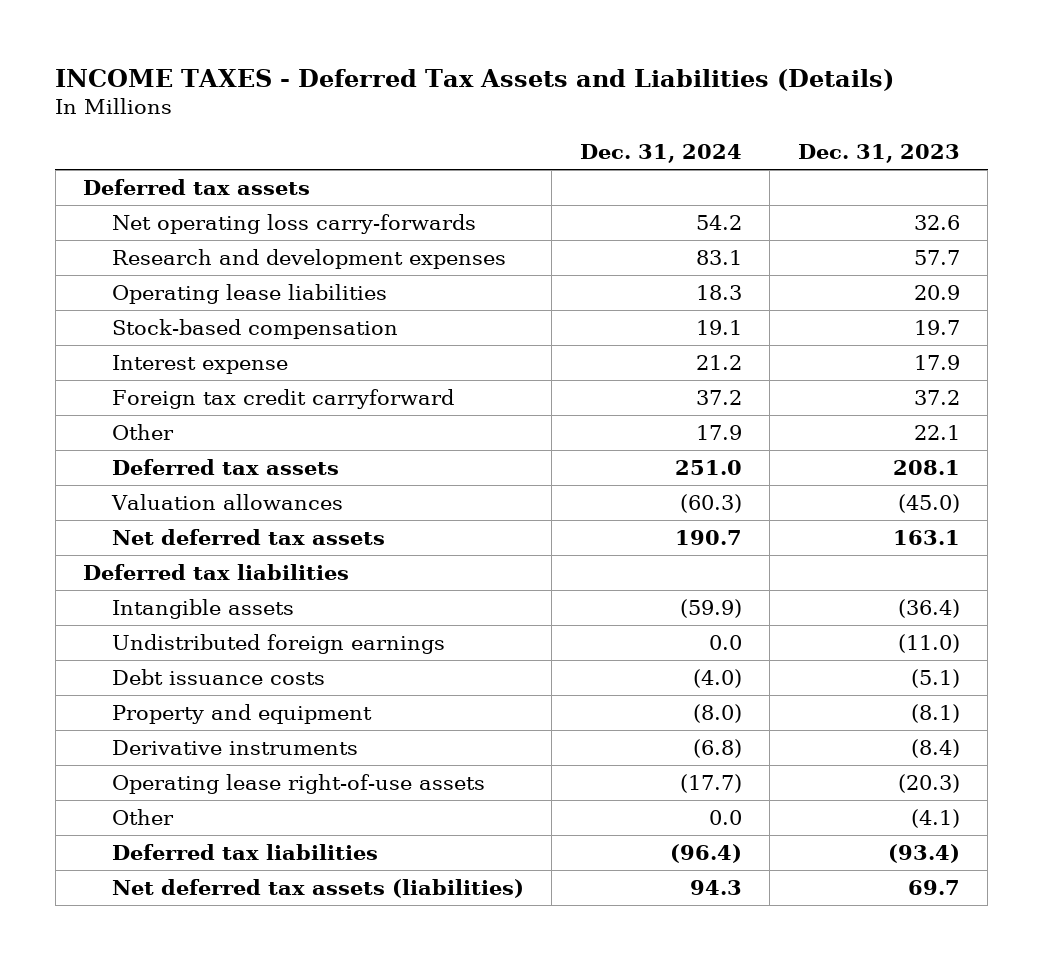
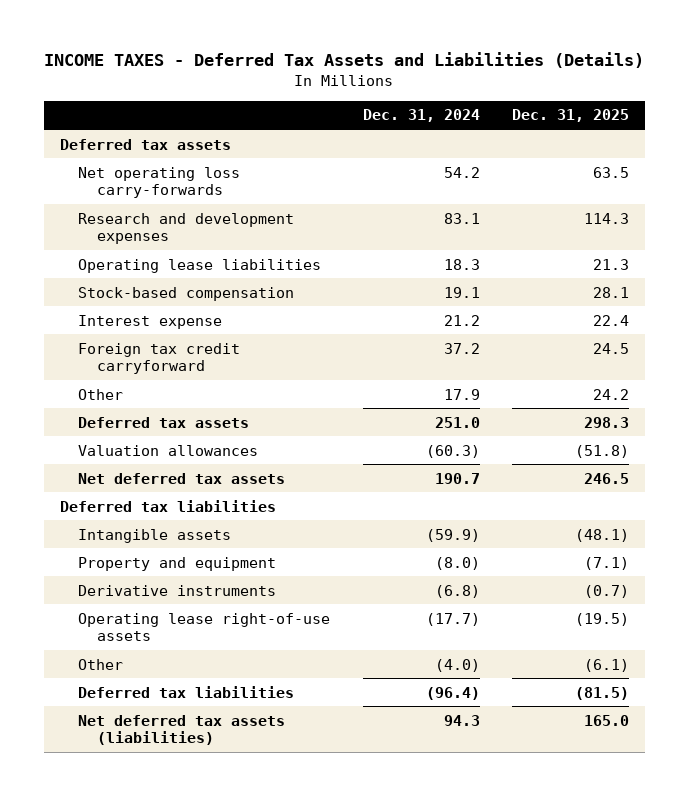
[797,144,960,164] Dec. 31, 2023 -> none
none -> [512,109,630,123] Dec. 31, 2025
[111,633,445,654] Undistributed foreign earnings -> none
[111,668,325,685] Debt issuance costs -> none
[708,809,742,825] 0.0 -> [434,658,480,672] (4.0)

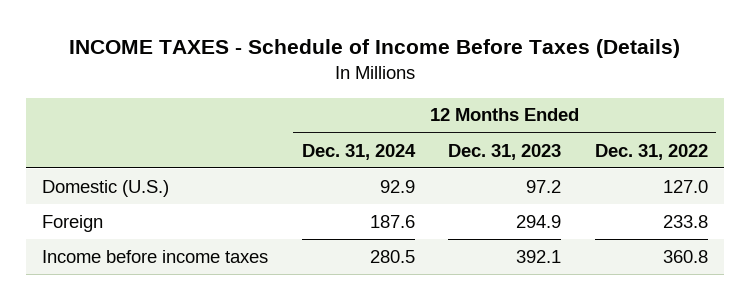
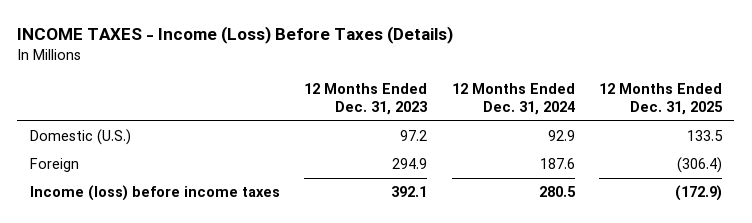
[69,39,681,59] INCOME TAXES - Schedule of Income Before Taxes (Details) -> [17,26,454,45] INCOME TAXES - Income (Loss) Before Taxes (Details)
[594,143,708,160] Dec. 31, 2022 -> none
none -> [598,82,723,116] 12 Months Ended Dec. 31, 2025
[42,249,269,263] Income before income taxes -> [29,185,280,202] Income (loss) before income taxes

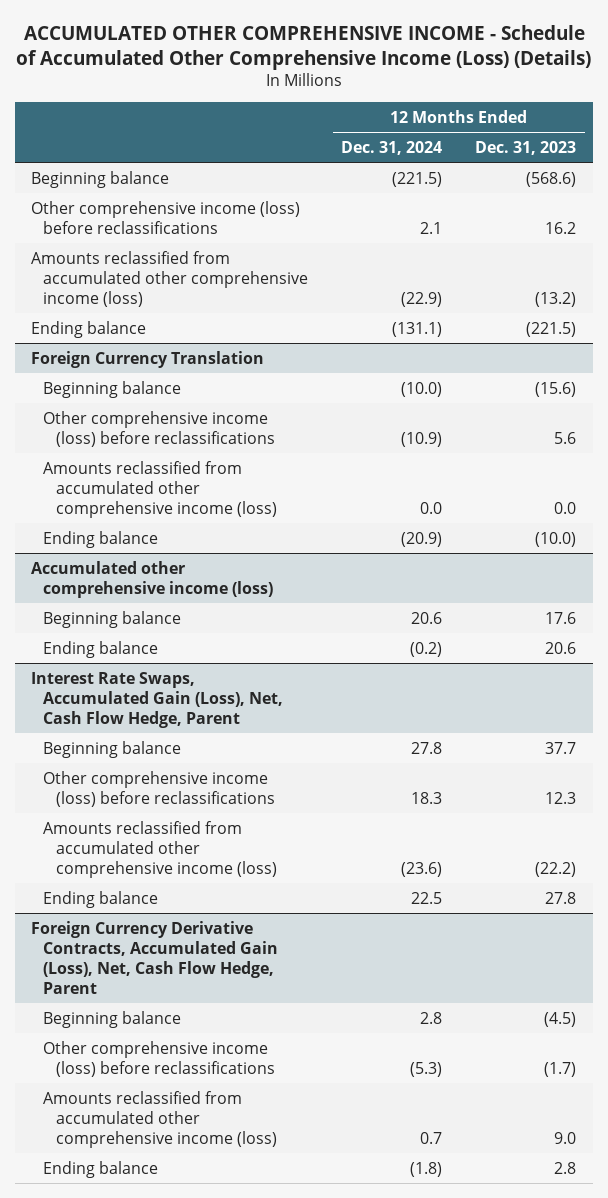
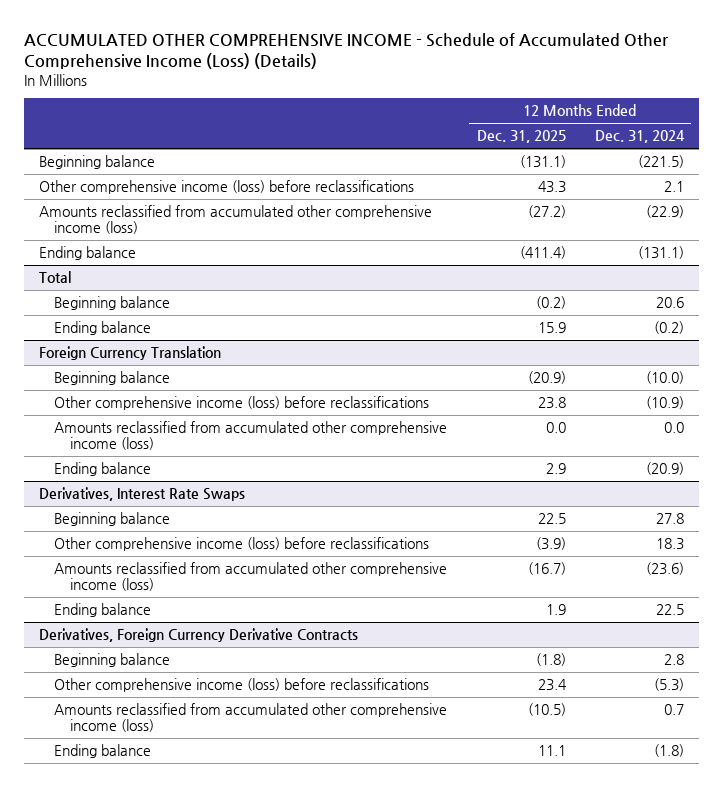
[475,140,577,155] Dec. 31, 2023 -> none
none -> [476,130,566,144] Dec. 31, 2025
none -> [38,271,71,284] Total
none -> [54,296,171,311] Beginning balance
none -> [54,321,152,336] Ending balance
[31,560,274,598] Accumulated other comprehensive income (loss) -> none
[43,610,182,628] Beginning balance -> none
[43,640,159,658] Ending balance -> none
[31,671,284,728] Interest Rate Swaps, Accumulated Gain (Loss), Net, Cash Flow Hedge, Parent -> none
none -> [38,487,245,502] Derivatives, Interest Rate Swaps
[31,920,279,994] Foreign Currency Derivative Contracts, Accumulated Gain (Loss), Net, Cash Flow Hedge, Parent -> none
none -> [38,628,358,643] Derivatives, Foreign Currency Derivative Contracts

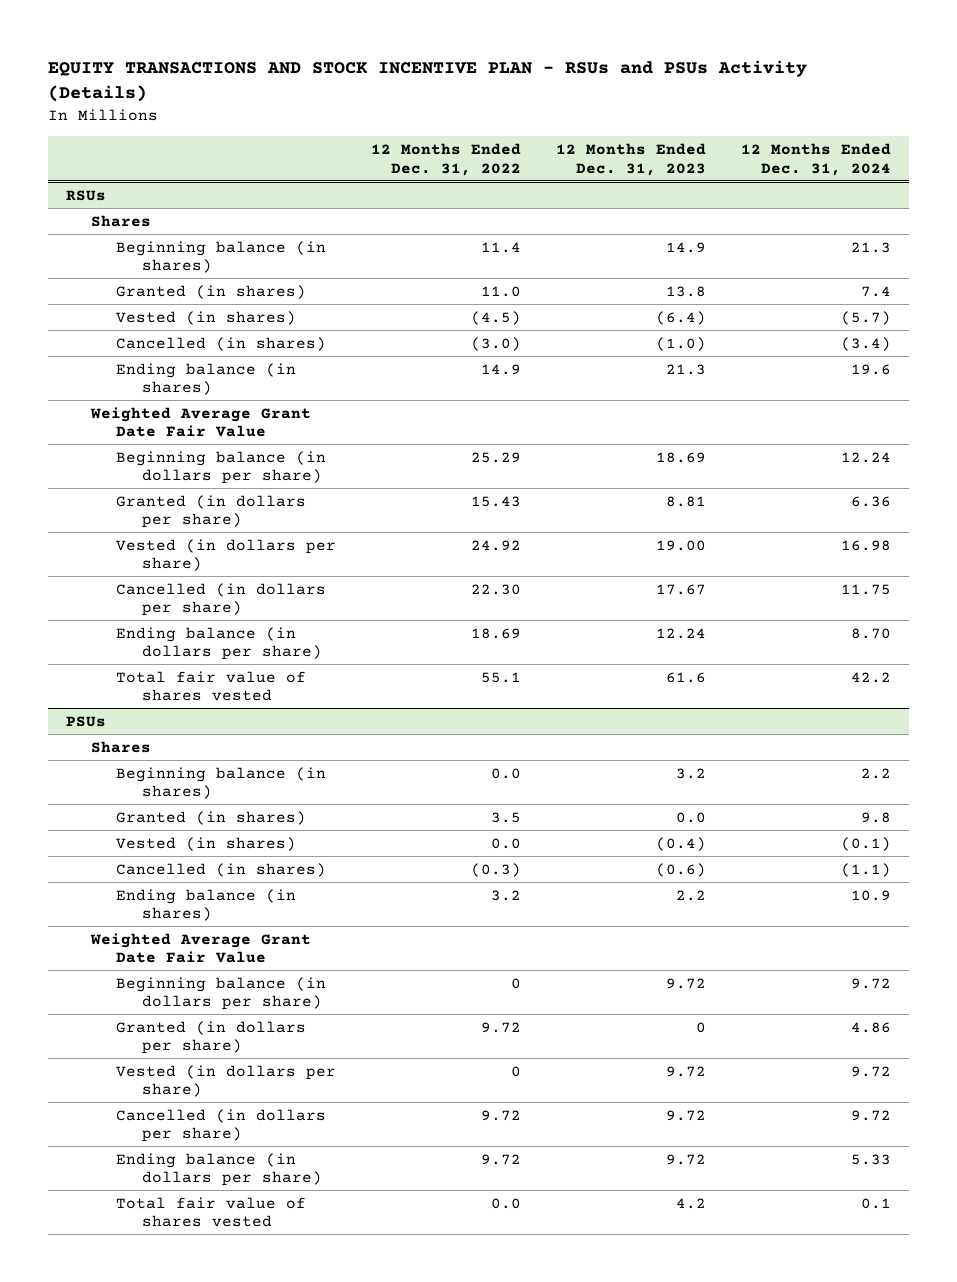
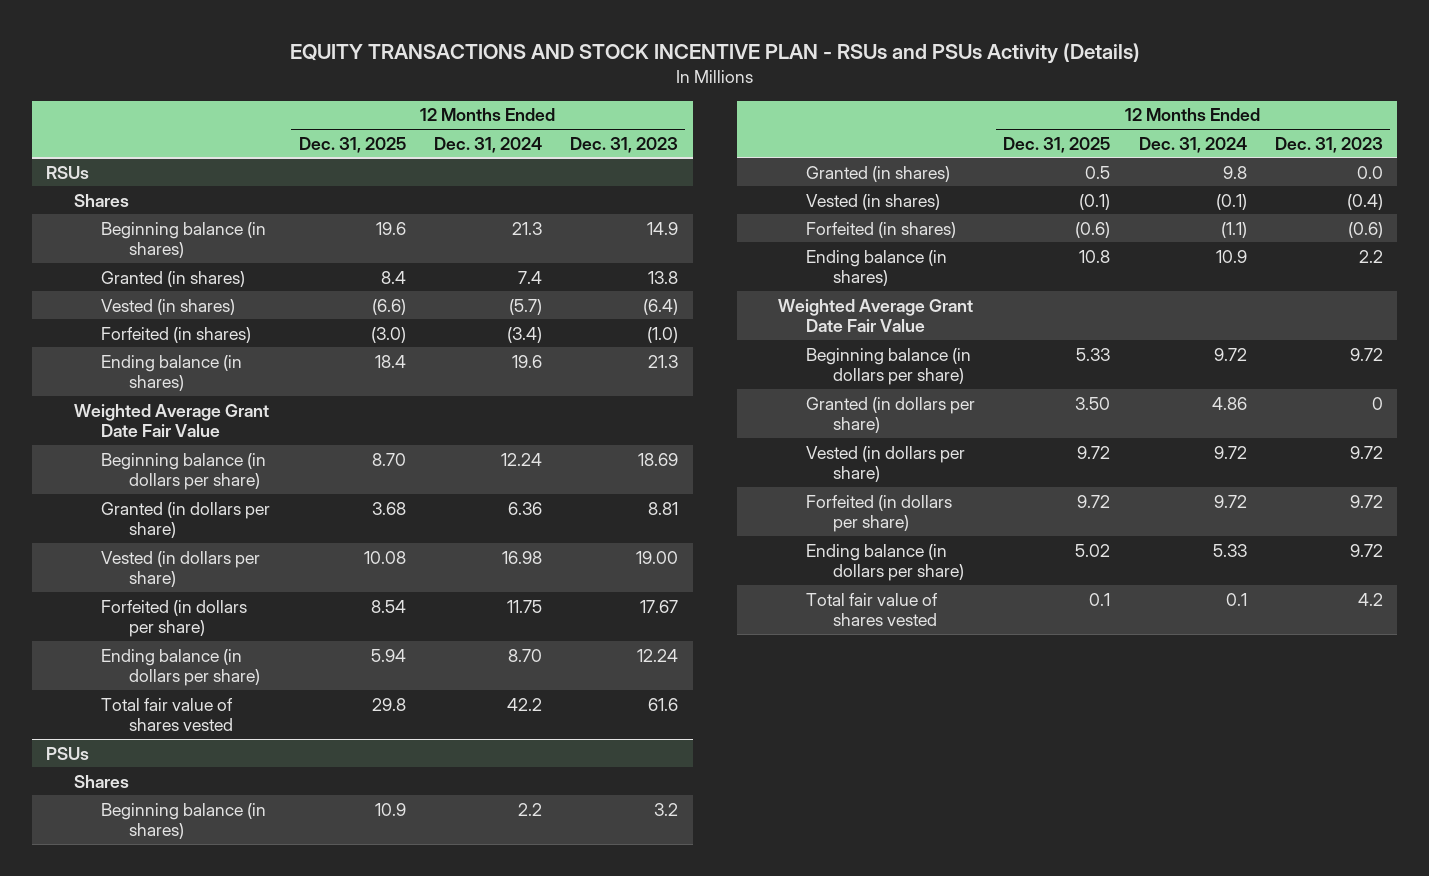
[371,142,522,176] 12 Months Ended Dec. 31, 2022 -> none
none -> [298,136,406,153] Dec. 31, 2025
[116,336,327,351] Cancelled (in shares) -> [101,326,252,343] Forfeited (in shares)
[116,582,327,617] Cancelled (in dollars per share) -> [101,599,248,637] Forfeited (in dollars per share)
[116,862,327,877] Cancelled (in shares) -> [805,221,956,238] Forfeited (in shares)
[116,1108,327,1143] Cancelled (in dollars per share) -> [805,494,952,532] Forfeited (in dollars per share)

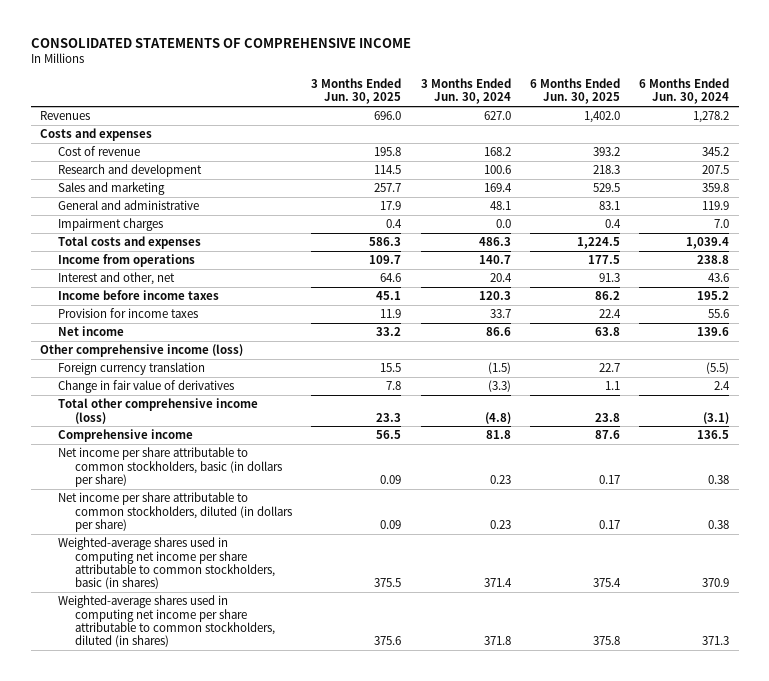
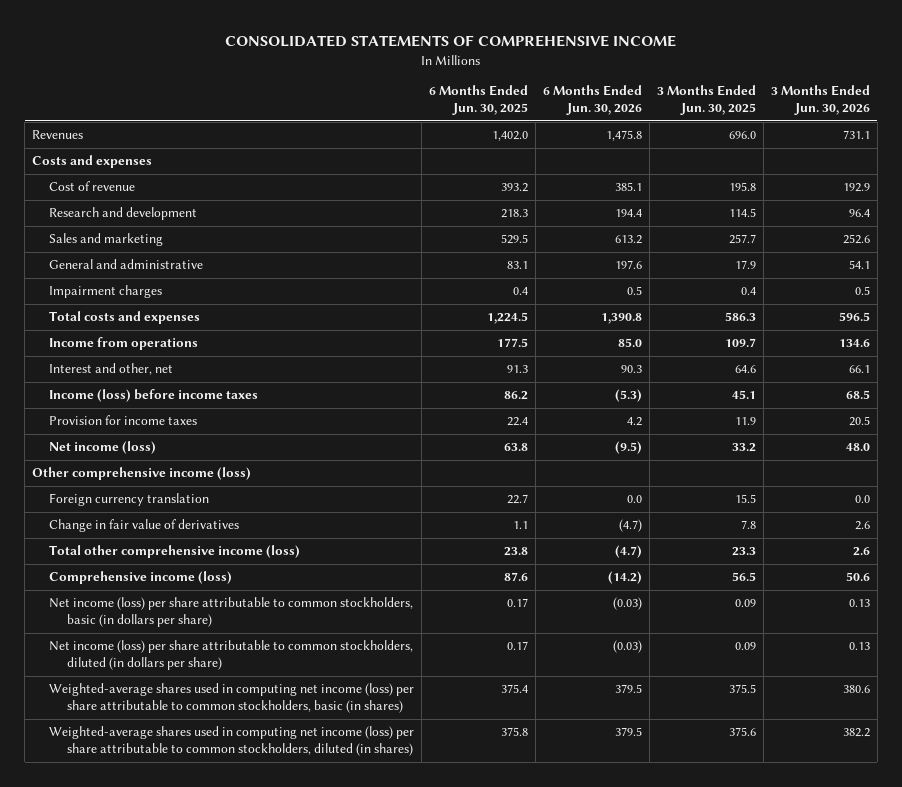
[420,77,511,105] 3 Months Ended Jun. 30, 2024 -> none
[638,77,729,105] 6 Months Ended Jun. 30, 2024 -> none
none -> [543,85,643,116] 6 Months Ended Jun. 30, 2026
none -> [770,85,870,116] 3 Months Ended Jun. 30, 2026
[57,290,219,301] Income before income taxes -> [49,389,259,403] Income (loss) before income taxes
[57,326,124,337] Net income -> [49,441,157,455] Net income (loss)
[57,429,193,443] Comprehensive income -> [49,571,233,585] Comprehensive income (loss)
[57,447,283,487] Net income per share attributable to common stockholders, basic (in dollars per share) -> [49,597,414,628] Net income (loss) per share attributable to common stockholders, basic (in dollars per share)
[57,492,293,532] Net income per share attributable to common stockholders, diluted (in dollars per share) -> [49,640,414,671] Net income (loss) per share attributable to common stockholders, diluted (in dollars per share)
[57,537,276,590] Weighted-average shares used in computing net income per share attributable to common stockholders, basic (in shares) -> [49,683,415,714] Weighted-average shares used in computing net income (loss) per share attributable to common stockholders, basic (in shares)
[57,595,276,648] Weighted-average shares used in computing net income per share attributable to common stockholders, diluted (in shares) -> [49,726,415,757] Weighted-average shares used in computing net income (loss) per share attributable to common stockholders, diluted (in shares)

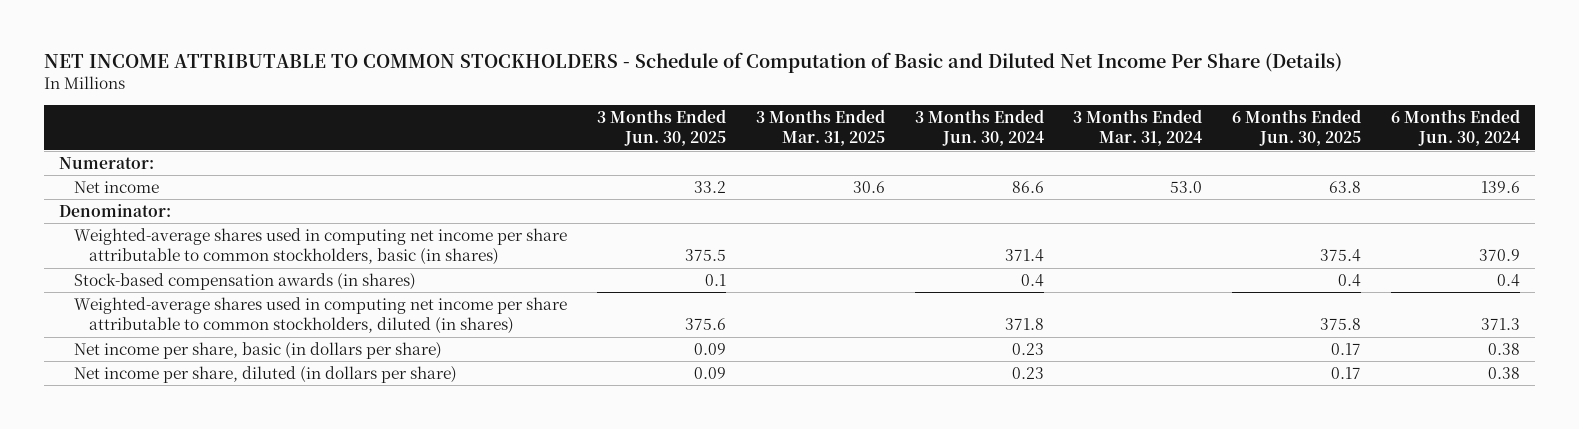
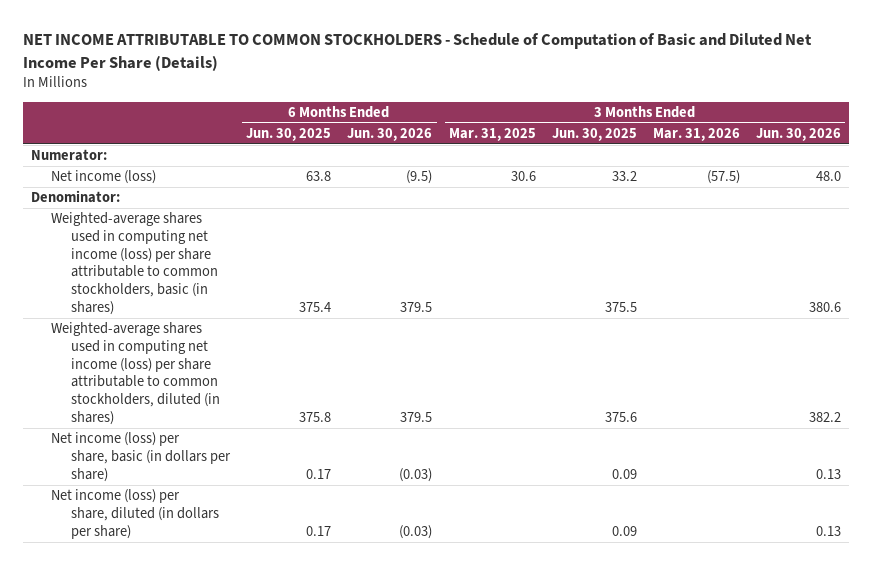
[914,109,1044,147] 3 Months Ended Jun. 30, 2024 -> none
[1073,109,1203,147] 3 Months Ended Mar. 31, 2024 -> none
[1390,109,1520,147] 6 Months Ended Jun. 30, 2024 -> none
none -> [347,128,433,142] Jun. 30, 2026
none -> [653,128,741,142] Mar. 31, 2026
none -> [756,128,842,142] Jun. 30, 2026
[74,180,160,193] Net income -> [50,170,156,185] Net income (loss)
[74,272,417,290] Stock-based compensation awards (in shares) -> none
[74,227,568,266] Weighted-average shares used in computing net income per share attributable to common stockholders, basic (in shares) -> [50,212,219,315] Weighted-average shares used in computing net income (loss) per share attributable to common stockholders, basic (in shares)
[74,296,568,335] Weighted-average shares used in computing net income per share attributable to common stockholders, diluted (in shares) -> [50,322,221,425] Weighted-average shares used in computing net income (loss) per share attributable to common stockholders, diluted (in shares)
[74,341,443,359] Net income per share, basic (in dollars per share) -> [50,432,232,482] Net income (loss) per share, basic (in dollars per share)
[74,365,458,383] Net income per share, diluted (in dollars per share) -> [50,489,220,539] Net income (loss) per share, diluted (in dollars per share)

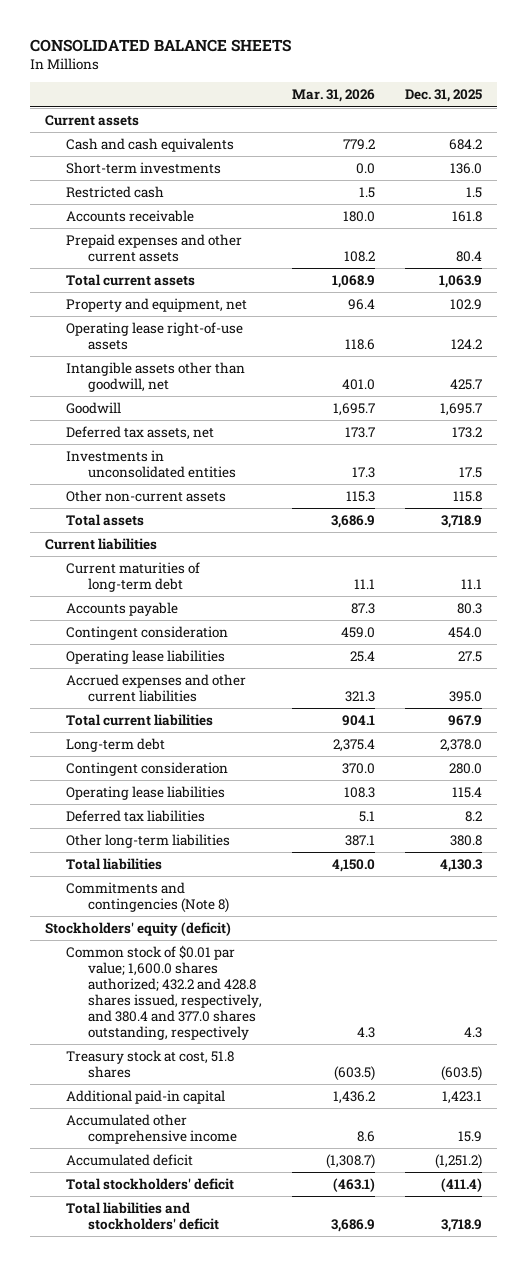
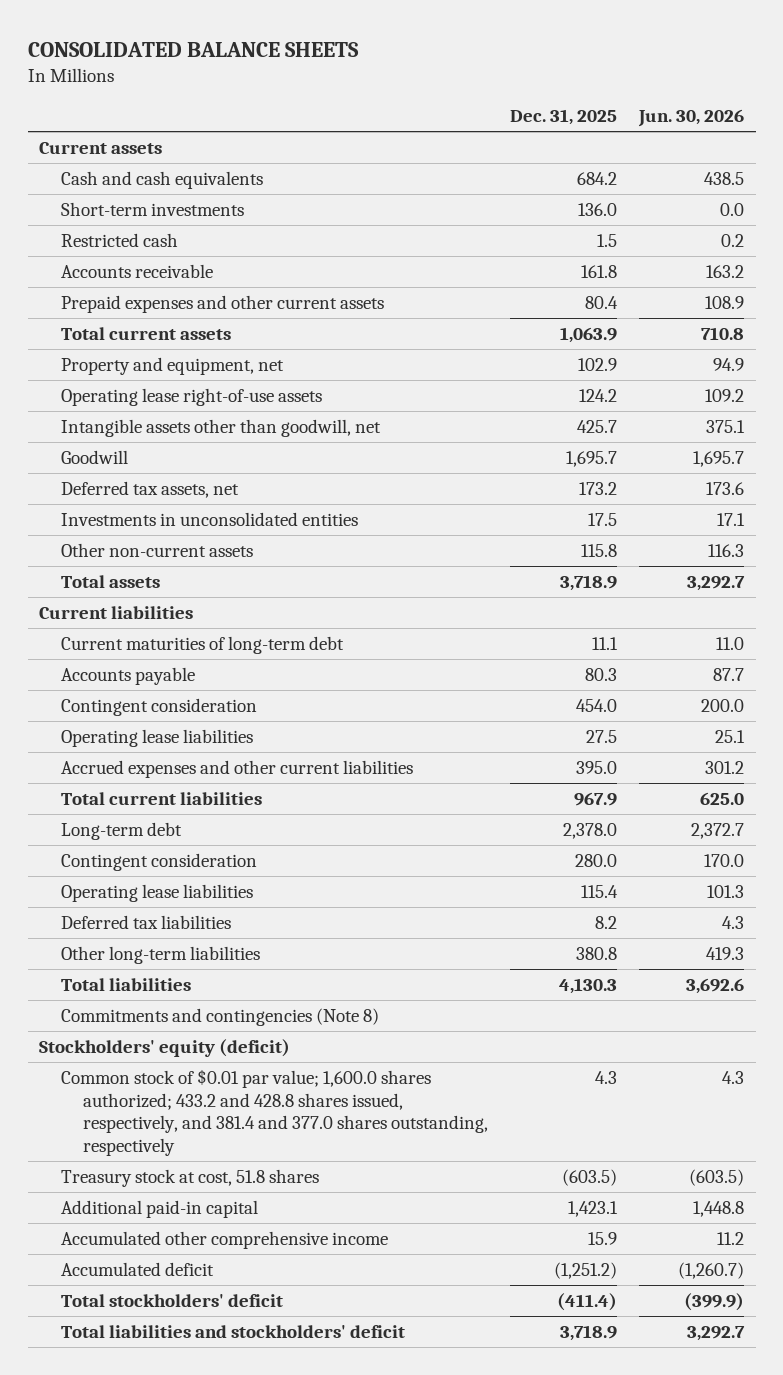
[292,89,376,103] Mar. 31, 2026 -> none
none -> [638,108,745,127] Jun. 30, 2026
[66,944,262,1040] Common stock of $0.01 par value; 1,600.0 shares authorized; 432.2 and 428.8 shares issued, respectively, and 380.4 and 377.0 shares outstanding, respectively -> [61,1068,489,1157] Common stock of $0.01 par value; 1,600.0 shares authorized; 433.2 and 428.8 shares issued, respectively, and 381.4 and 377.0 shares outstanding, respectively

